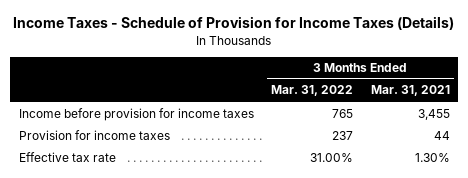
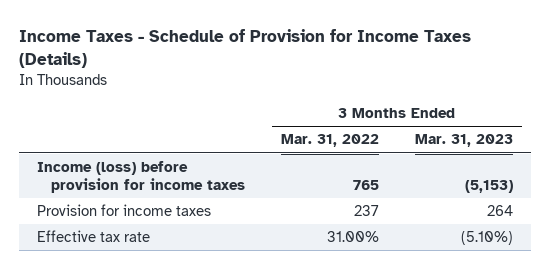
[370,85,450,97] Mar. 31, 2021 -> none
none -> [414,134,513,148] Mar. 31, 2023
[18,107,254,121] Income before provision for income taxes -> [37,161,245,194] Income (loss) before provision for income taxes

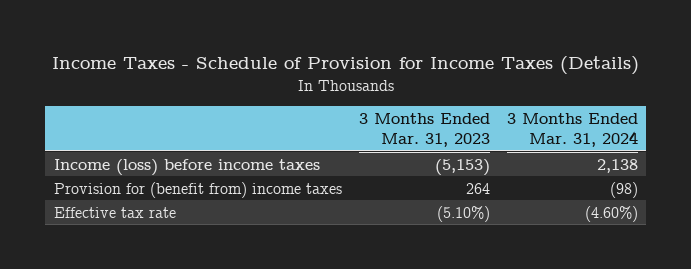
[280,134,379,148] Mar. 31, 2022 -> none
none -> [506,112,638,147] 3 Months Ended Mar. 31, 2024
[37,161,245,194] Income (loss) before provision for income taxes -> [53,158,320,176] Income (loss) before income taxes
[37,204,212,217] Provision for income taxes -> [53,181,342,198] Provision for (benefit from) income taxes

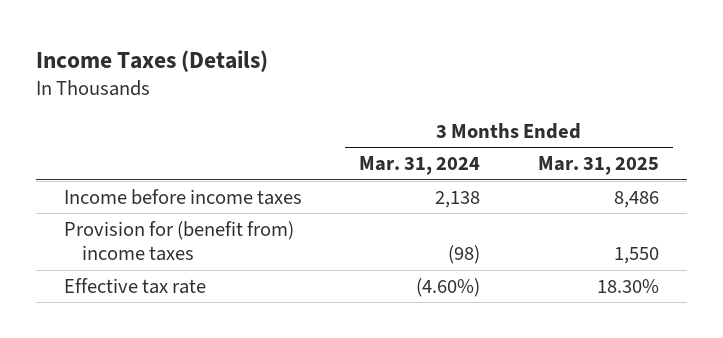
[51,56,639,76] Income Taxes - Schedule of Provision for Income Taxes (Details) -> [35,49,268,72] Income Taxes (Details)
[358,112,490,147] 3 Months Ended Mar. 31, 2023 -> none
none -> [537,156,659,176] Mar. 31, 2025
[53,158,320,176] Income (loss) before income taxes -> [64,188,303,205] Income before income taxes

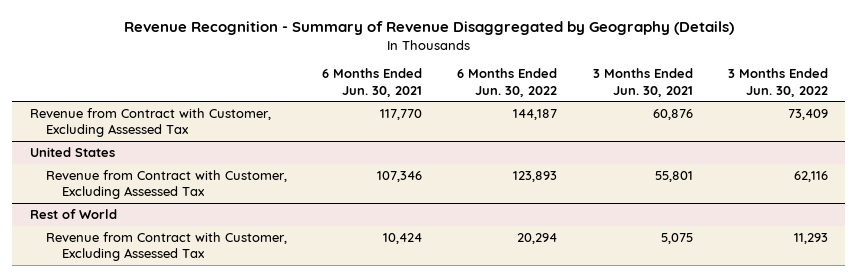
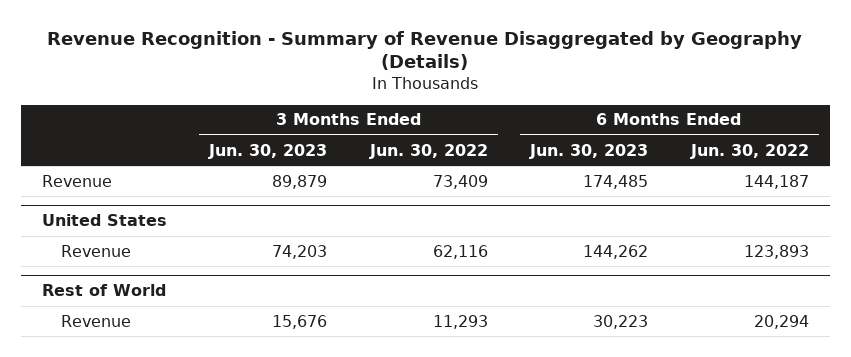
[321,68,422,97] 6 Months Ended Jun. 30, 2021 -> none
[592,68,693,97] 3 Months Ended Jun. 30, 2021 -> none
none -> [208,143,328,159] Jun. 30, 2023
none -> [529,143,649,159] Jun. 30, 2023
[29,107,271,138] Revenue from Contract with Customer, Excluding Assessed Tax -> [41,174,112,187] Revenue
[45,169,287,200] Revenue from Contract with Customer, Excluding Assessed Tax -> [60,244,131,257] Revenue
[45,231,287,262] Revenue from Contract with Customer, Excluding Assessed Tax -> [60,314,131,327] Revenue

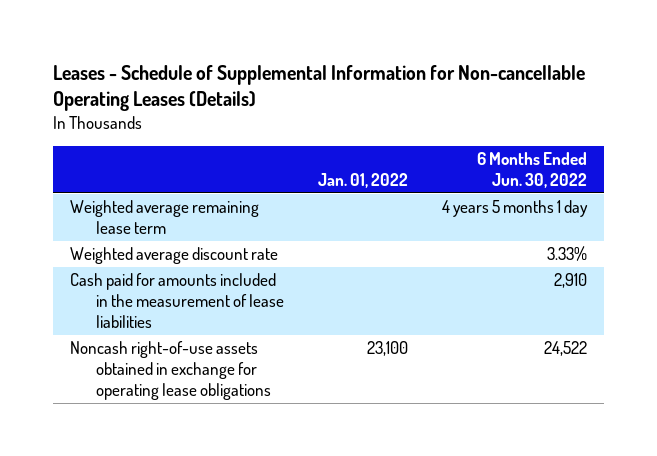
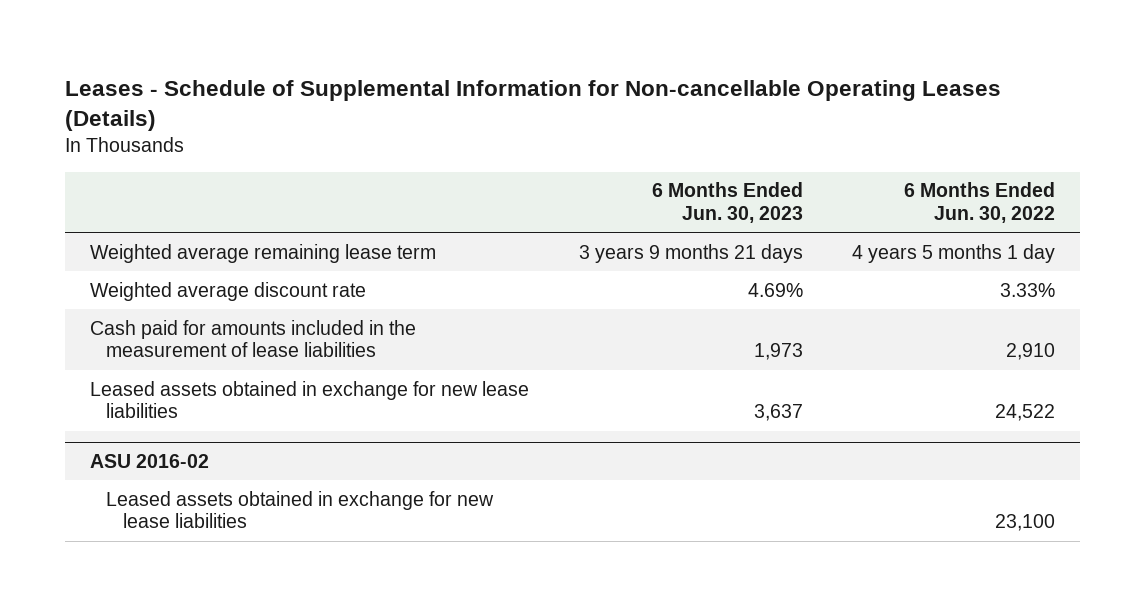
[318,172,409,188] Jan. 01, 2022 -> none
none -> [651,182,803,224] 6 Months Ended Jun. 30, 2023
[70,341,272,400] Noncash right-of-use assets obtained in exchange for operating lease obligations -> [90,380,530,419] Leased assets obtained in exchange for new lease liabilities
none -> [90,454,210,469] ASU 2016-02
none -> [106,490,495,529] Leased assets obtained in exchange for new lease liabilities

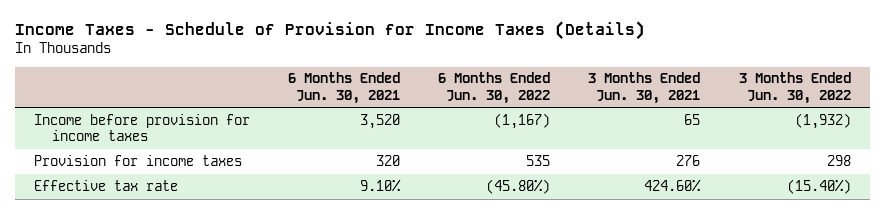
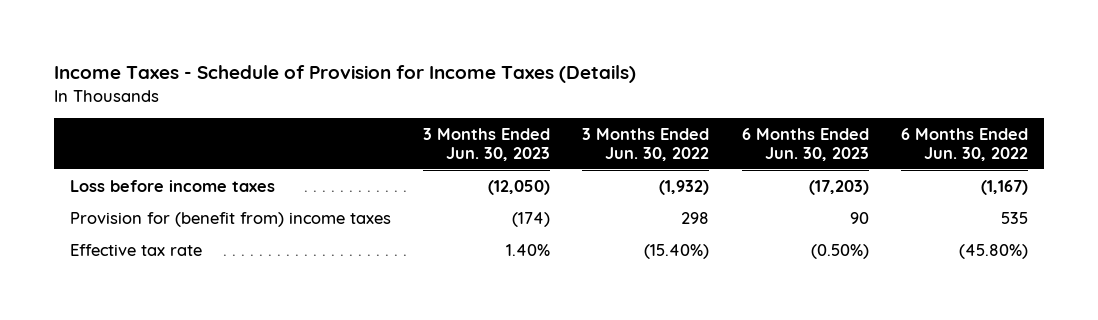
[287,72,400,104] 6 Months Ended Jun. 30, 2021 -> none
[588,72,701,104] 3 Months Ended Jun. 30, 2021 -> none
none -> [423,127,551,161] 3 Months Ended Jun. 30, 2023
none -> [741,127,869,161] 6 Months Ended Jun. 30, 2023
[33,113,250,142] Income before provision for income taxes -> [69,179,275,192] Loss before income taxes
[33,154,242,166] Provision for income taxes -> [69,211,391,227] Provision for (benefit from) income taxes

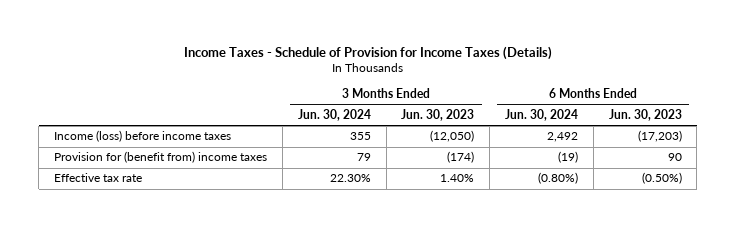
[582,127,710,161] 3 Months Ended Jun. 30, 2022 -> none
[900,127,1028,161] 6 Months Ended Jun. 30, 2022 -> none
none -> [297,108,371,121] Jun. 30, 2024
none -> [504,108,578,121] Jun. 30, 2024
[69,179,275,192] Loss before income taxes -> [54,130,232,143] Income (loss) before income taxes

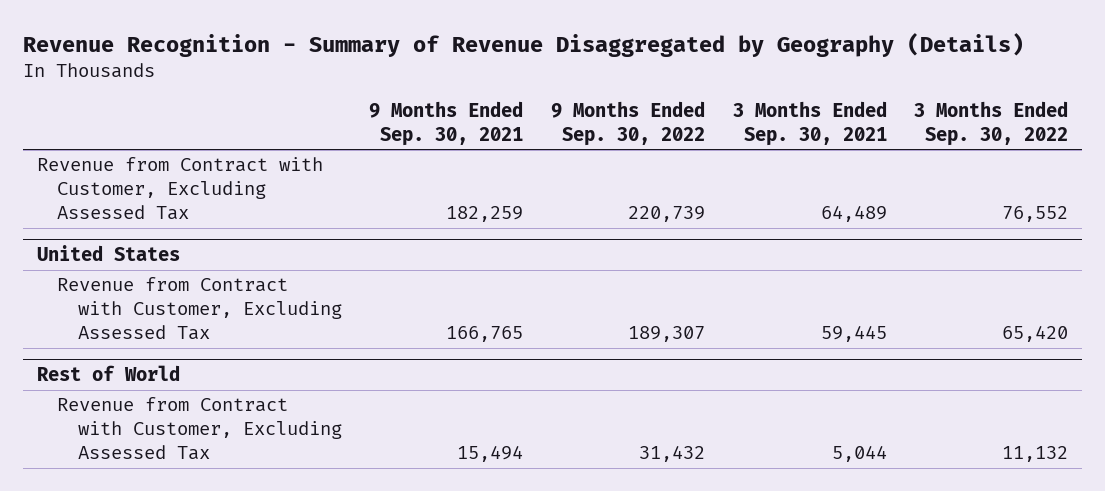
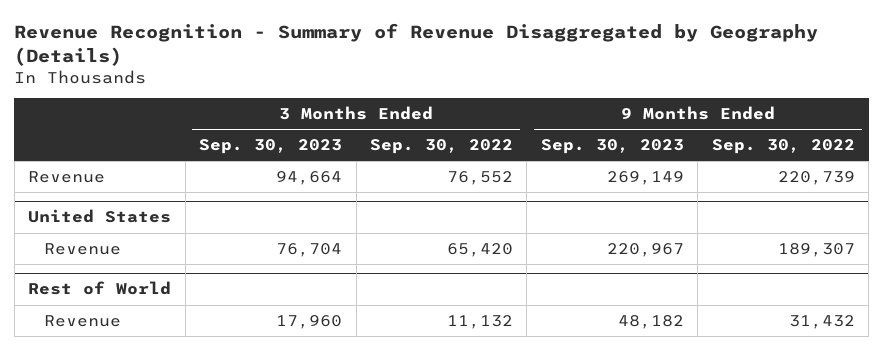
[369,101,524,146] 9 Months Ended Sep. 30, 2021 -> none
[732,101,887,146] 3 Months Ended Sep. 30, 2021 -> none
none -> [199,139,343,155] Sep. 30, 2023
none -> [540,139,684,155] Sep. 30, 2023
[36,157,323,221] Revenue from Contract with Customer, Excluding Assessed Tax -> [28,170,106,183] Revenue
[57,277,342,341] Revenue from Contract with Customer, Excluding Assessed Tax -> [44,242,122,255] Revenue
[57,397,342,461] Revenue from Contract with Customer, Excluding Assessed Tax -> [44,314,122,327] Revenue

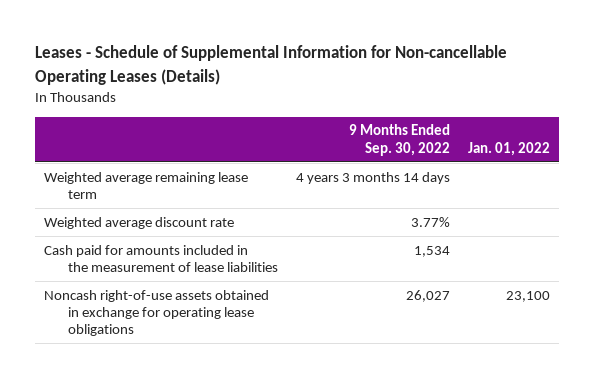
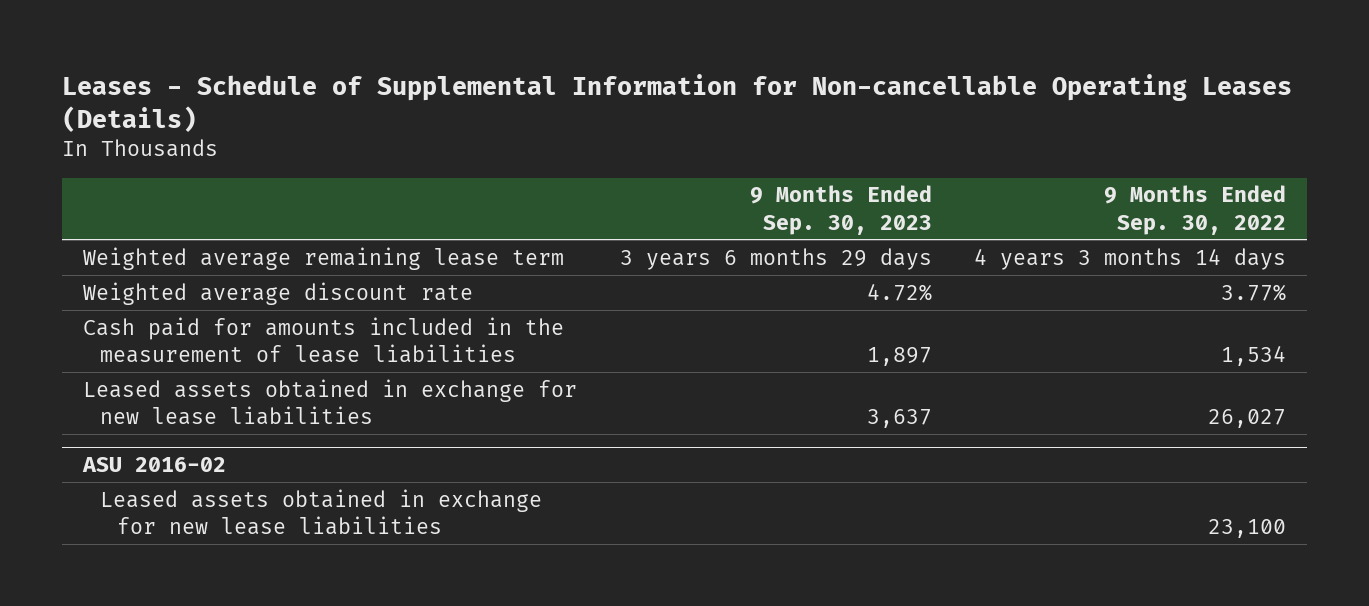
[467,141,550,156] Jan. 01, 2022 -> none
none -> [749,185,932,235] 9 Months Ended Sep. 30, 2023
[44,289,270,337] Noncash right-of-use assets obtained in exchange for operating lease obligations -> [83,378,578,425] Leased assets obtained in exchange for new lease liabilities
none -> [82,457,227,473] ASU 2016-02
none -> [99,488,542,535] Leased assets obtained in exchange for new lease liabilities

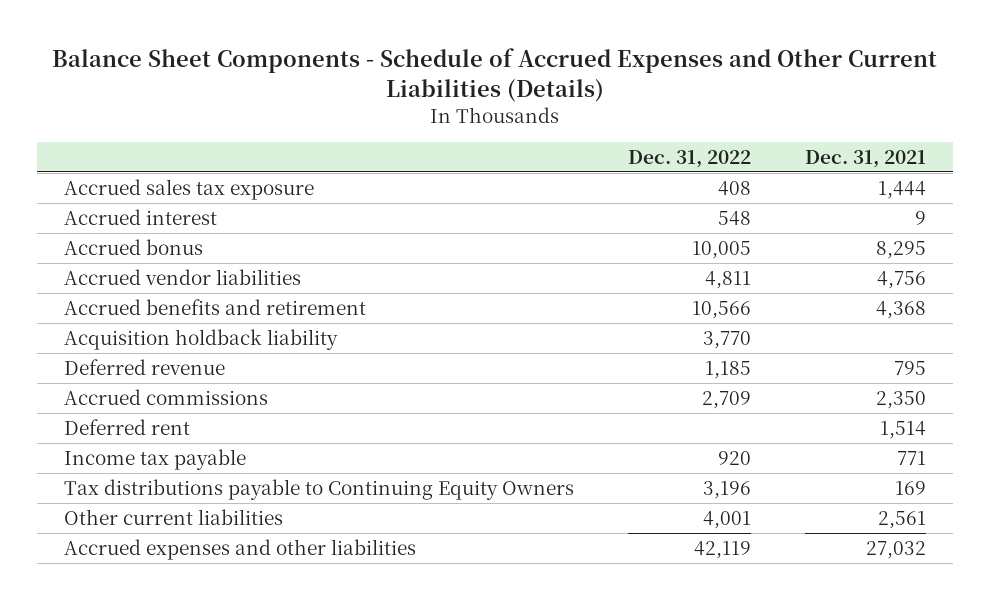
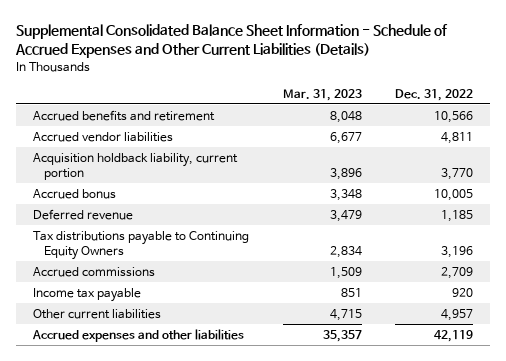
[51,47,937,102] Balance Sheet Components - Schedule of Accrued Expenses and Other Current Liabilities (Details) -> [15,24,449,59] Supplemental Consolidated Balance Sheet Information - Schedule of Accrued Expenses and Other Current Liabilities (Details)
[804,149,926,168] Dec. 31, 2021 -> none
none -> [282,88,362,101] Mar. 31, 2023
[64,179,315,201] Accrued sales tax exposure -> none
[64,209,218,226] Accrued interest -> none
[64,269,302,286] Accrued vendor liabilities -> [33,131,174,142] Accrued vendor liabilities
[64,329,339,351] Acquisition holdback liability -> [33,152,239,180] Acquisition holdback liability, current portion
[64,239,204,256] Accrued bonus -> [33,188,117,199] Accrued bonus
[64,479,575,501] Tax distributions payable to Continuing Equity Owners -> [33,230,250,260] Tax distributions payable to Continuing Equity Owners
[64,419,191,436] Deferred rent -> none
[702,511,751,530] 4,001 -> [441,308,474,321] 4,957

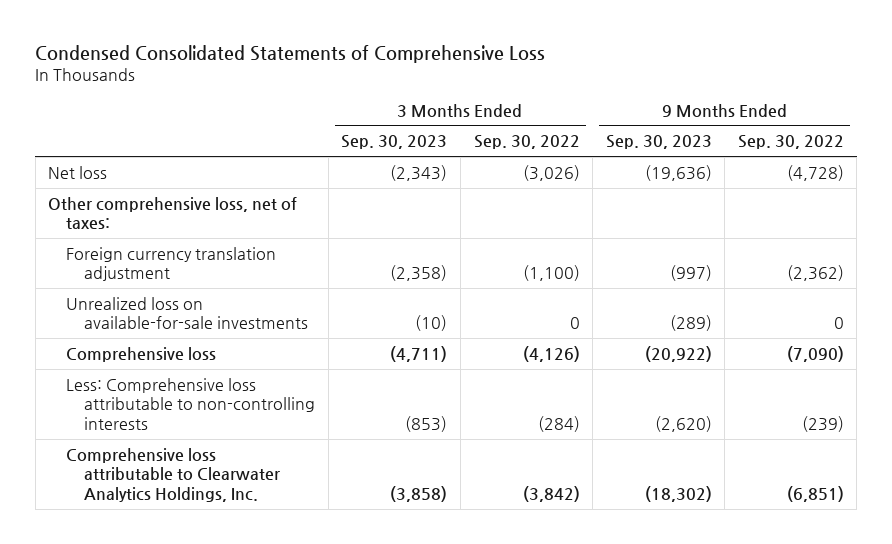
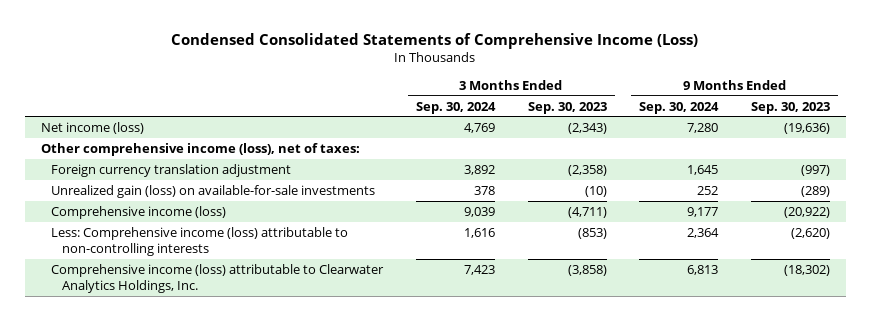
[35,44,546,63] Condensed Consolidated Statements of Comprehensive Loss -> [171,32,699,49] Condensed Consolidated Statements of Comprehensive Income (Loss)
[473,135,580,150] Sep. 30, 2022 -> none
[737,135,844,150] Sep. 30, 2022 -> none
none -> [416,101,497,114] Sep. 30, 2024
none -> [639,101,720,114] Sep. 30, 2024
[48,165,108,179] Net loss -> [41,121,145,134] Net income (loss)
[48,196,298,230] Other comprehensive loss, net of taxes: -> [41,142,361,156] Other comprehensive income (loss), net of taxes:
[66,296,309,330] Unrealized loss on available-for-sale investments -> [51,184,376,198] Unrealized gain (loss) on available-for-sale investments
[66,346,217,362] Comprehensive loss -> [51,205,227,219] Comprehensive income (loss)
[66,377,316,430] Less: Comprehensive loss attributable to non-controlling interests -> [51,226,349,257] Less: Comprehensive income (loss) attributable to non-controlling interests
[66,447,281,502] Comprehensive loss attributable to Clearwater Analytics Holdings, Inc. -> [51,263,385,294] Comprehensive income (loss) attributable to Clearwater Analytics Holdings, Inc.

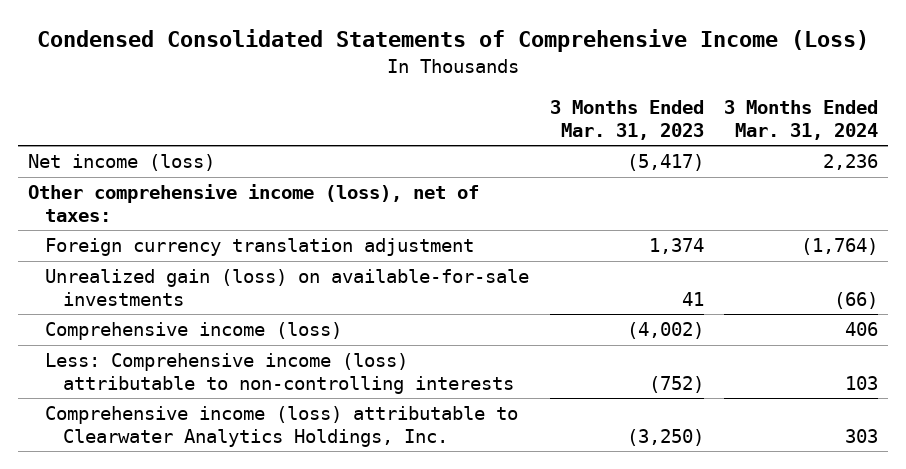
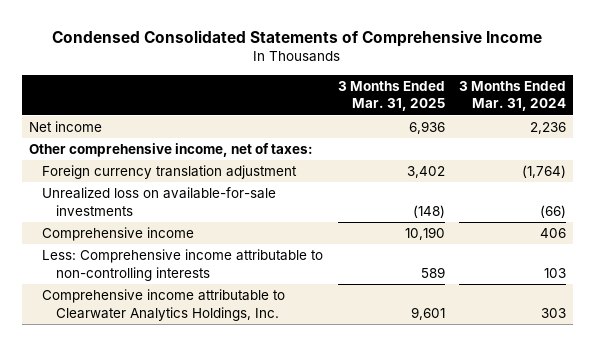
[37,29,870,53] Condensed Consolidated Statements of Comprehensive Income (Loss) -> [52,29,543,47] Condensed Consolidated Statements of Comprehensive Income
[549,99,704,140] 3 Months Ended Mar. 31, 2023 -> none
none -> [337,80,445,112] 3 Months Ended Mar. 31, 2025
[28,154,216,172] Net income (loss) -> [28,120,102,132] Net income
[28,184,480,222] Other comprehensive income (loss), net of taxes: -> [28,142,313,157] Other comprehensive income, net of taxes:
[45,269,530,306] Unrealized gain (loss) on available-for-sale investments -> [42,186,277,216] Unrealized loss on available-for-sale investments
[45,322,343,341] Comprehensive income (loss) -> [42,226,195,241] Comprehensive income
[45,353,514,394] Less: Comprehensive income (loss) attributable to non-controlling interests -> [42,248,324,281] Less: Comprehensive income attributable to non-controlling interests
[45,406,519,447] Comprehensive income (loss) attributable to Clearwater Analytics Holdings, Inc. -> [42,288,286,321] Comprehensive income attributable to Clearwater Analytics Holdings, Inc.

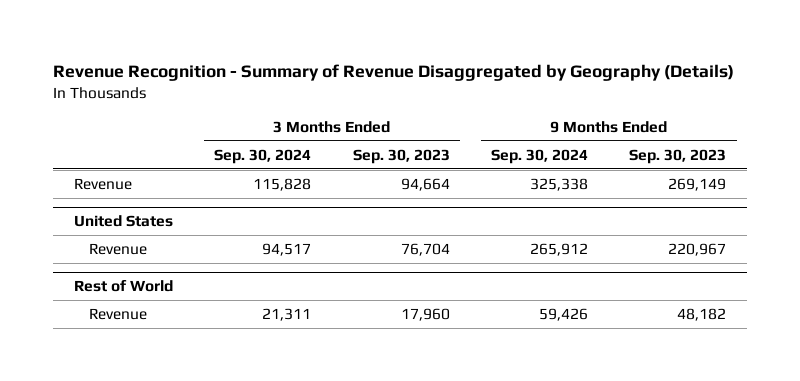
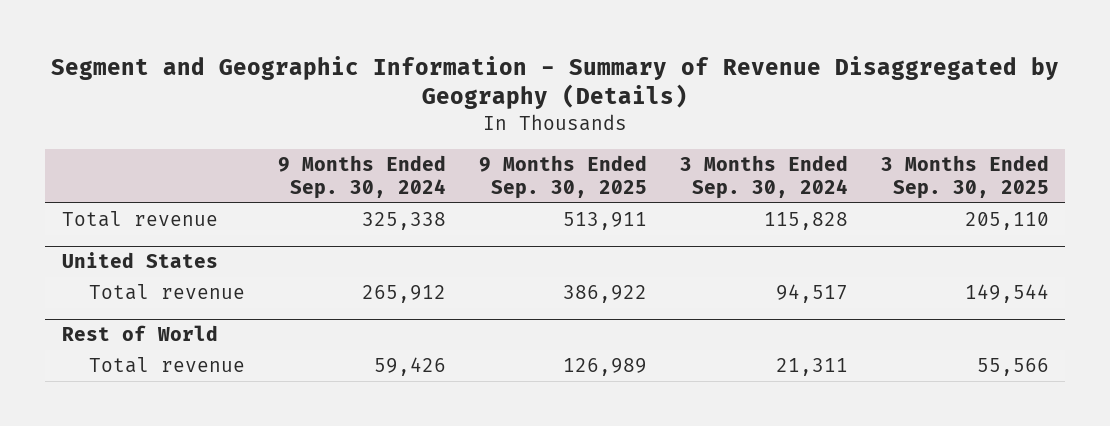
[53,64,735,82] Revenue Recognition - Summary of Revenue Disaggregated by Geography (Details) -> [51,55,1060,110] Segment and Geographic Information - Summary of Revenue Disaggregated by Geography (Details)
[352,148,450,164] Sep. 30, 2023 -> none
[629,148,727,164] Sep. 30, 2023 -> none
none -> [478,155,647,200] 9 Months Ended Sep. 30, 2025
none -> [880,155,1049,200] 3 Months Ended Sep. 30, 2025
[74,177,133,190] Revenue -> [61,211,218,228] Total revenue
[89,242,148,255] Revenue -> [88,284,245,301] Total revenue
[89,307,148,320] Revenue -> [88,357,245,374] Total revenue

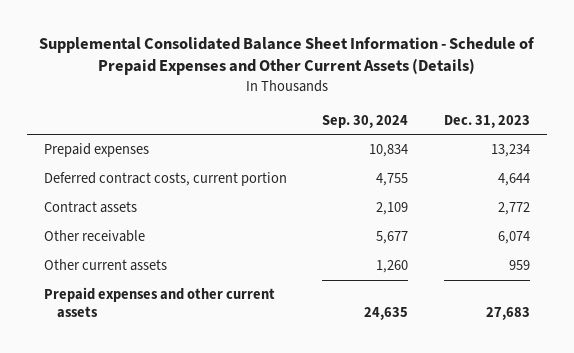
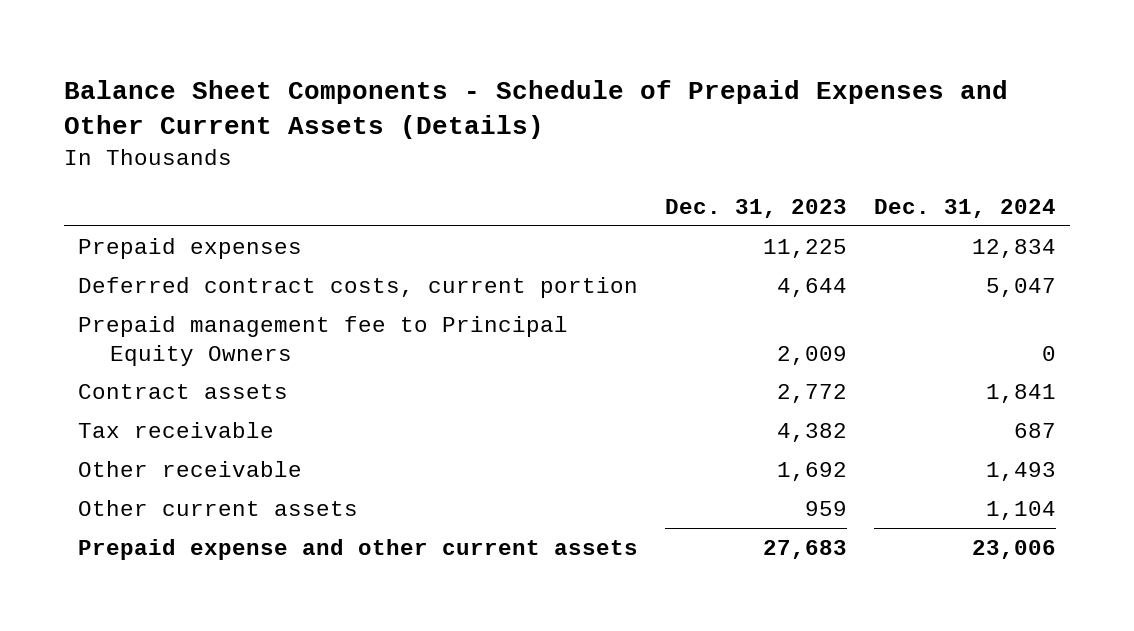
[38,37,535,76] Supplemental Consolidated Balance Sheet Information - Schedule of Prepaid Expenses and Other Current Assets (Details) -> [64,80,1009,140] Balance Sheet Components - Schedule of Prepaid Expenses and Other Current Assets (Details)
[322,114,409,128] Sep. 30, 2024 -> none
none -> [874,198,1057,218] Dec. 31, 2024
[490,144,530,158] 13,234 -> [763,238,848,258] 11,225
none -> [77,315,568,366] Prepaid management fee to Principal Equity Owners
none -> [77,421,274,438] Tax receivable
[497,231,530,245] 6,074 -> [777,461,848,481] 1,692
[44,287,276,318] Prepaid expenses and other current assets -> [77,538,638,560] Prepaid expense and other current assets

